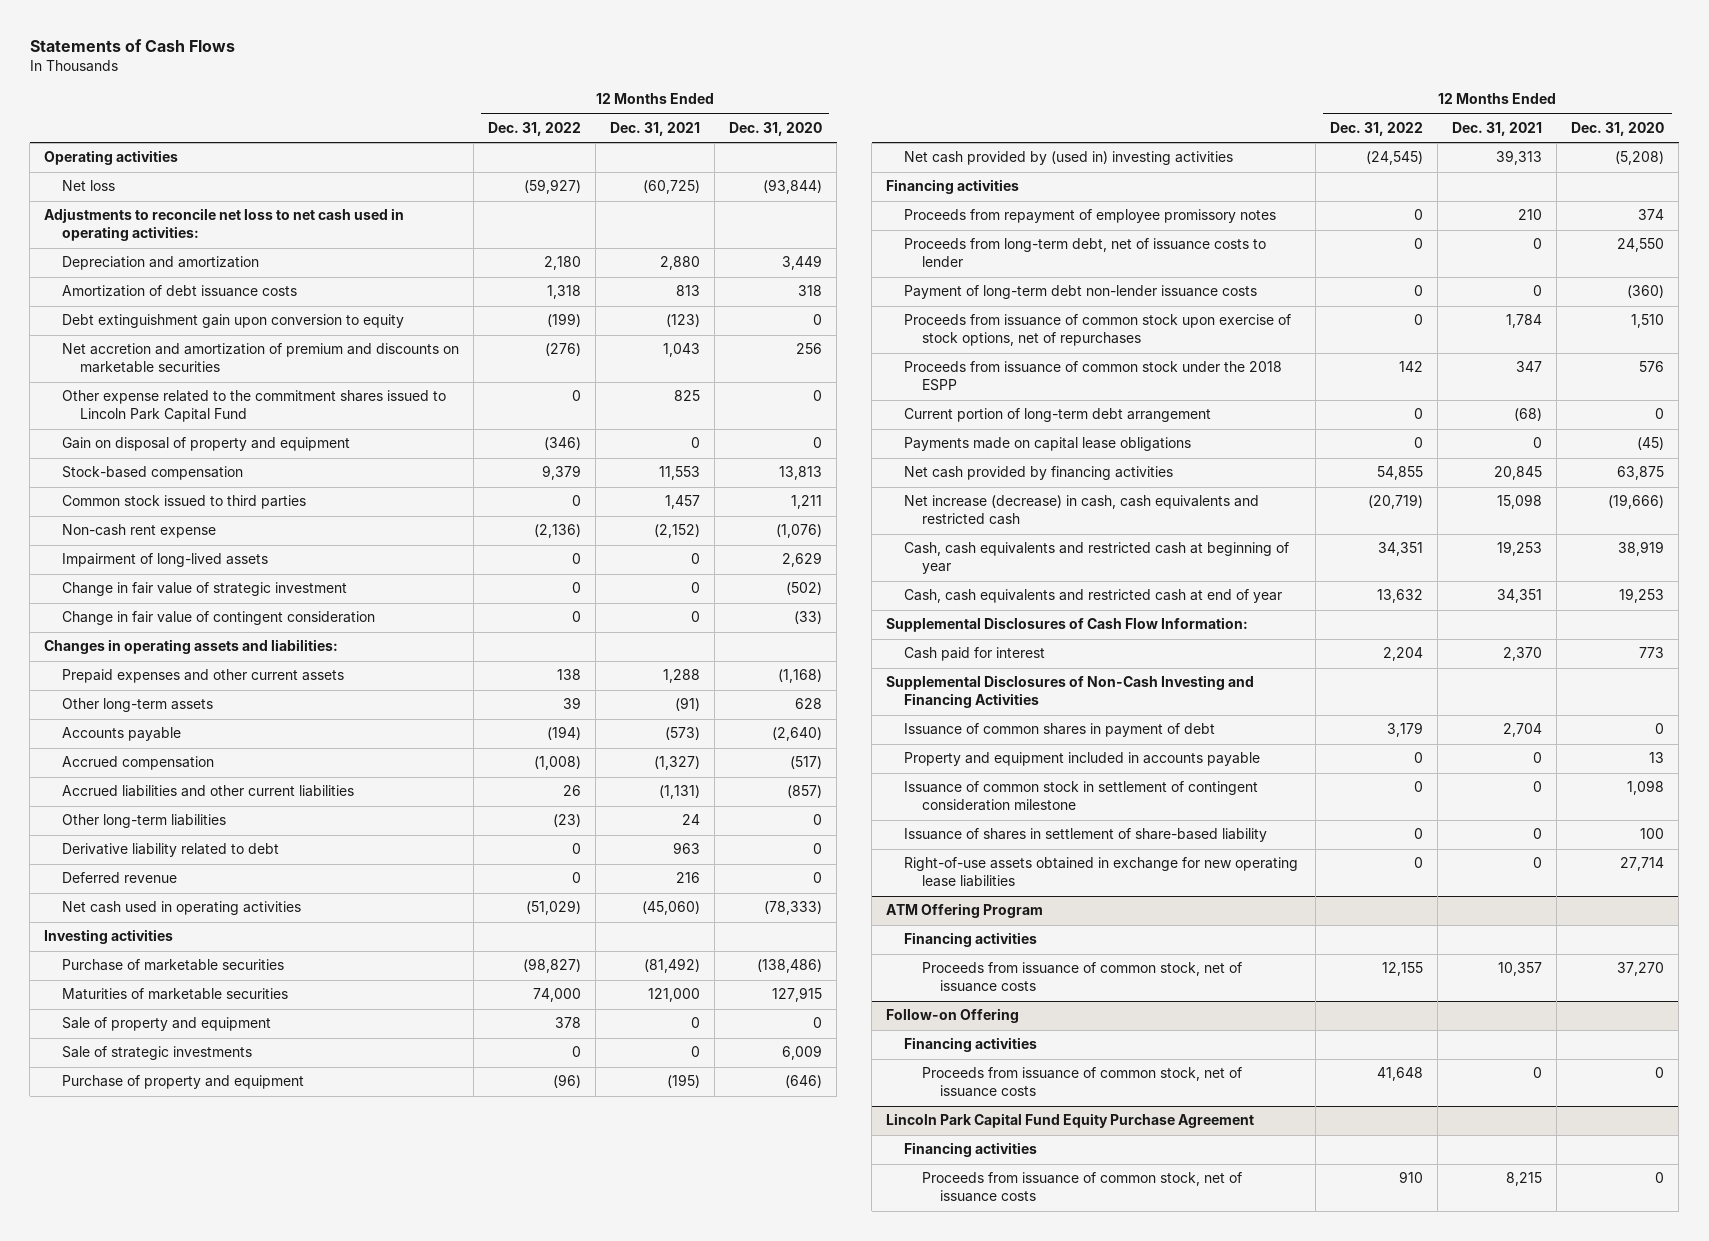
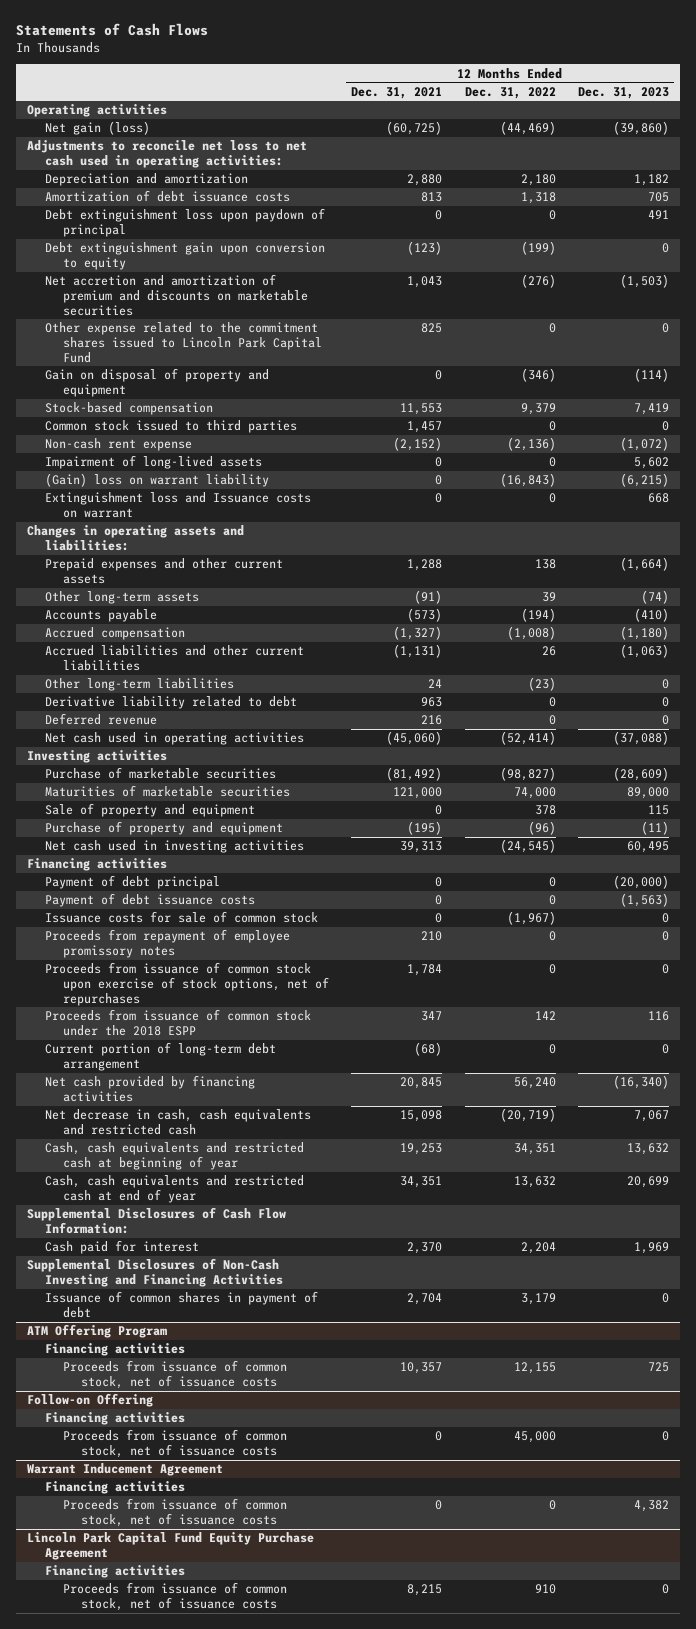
[729,121,823,136] Dec. 31, 2020 -> none
none -> [577,86,669,99] Dec. 31, 2023
[62,180,116,192] Net loss -> [45,121,151,136] Net gain (loss)
[524,179,582,195] (59,927) -> [499,121,556,136] (44,469)
none -> [45,208,326,238] Debt extinguishment loss upon paydown of principal
[62,582,348,597] Change in fair value of strategic investment -> none
[62,611,376,626] Change in fair value of contingent consideration -> none
none -> [45,473,270,488] (Gain) loss on warrant liability
none -> [45,492,312,519] Extinguishment loss and Issuance costs on warrant
[526,900,582,916] (51,029) -> [499,731,556,746] (52,414)
[62,1046,253,1061] Sale of strategic investments -> none
[904,151,1234,166] Net cash provided by (used in) investing activities -> [45,840,305,854] Net cash used in investing activities
none -> [45,875,221,890] Payment of debt principal
none -> [45,893,256,908] Payment of debt issuance costs
none -> [45,911,319,924] Issuance costs for sale of common stock
[904,238,1267,268] Proceeds from long-term debt, net of issuance costs to lender -> none
[904,285,1258,300] Payment of long-term debt non-lender issuance costs -> none
[904,437,1192,452] Payments made on capital lease obligations -> none
[1377,466,1424,481] 54,855 -> [513,1077,556,1090] 56,240
[904,495,1260,526] Net increase (decrease) in cash, cash equivalents and restricted cash -> [45,1109,312,1136] Net decrease in cash, cash equivalents and restricted cash
[904,752,1261,767] Property and equipment included in accounts payable -> none
[904,781,1259,812] Issuance of common stock in settlement of contingent consideration milestone -> none
[904,828,1268,843] Issuance of shares in settlement of share-based liability -> none
[904,857,1299,888] Right-of-use assets obtained in exchange for new operating lease liabilities -> none
[1377,1067,1424,1082] 41,648 -> [513,1431,556,1444] 45,000
none -> [27,1463,224,1477] Warrant Inducement Agreement
none -> [45,1481,186,1495] Financing activities
none -> [63,1498,288,1528] Proceeds from issuance of common stock, net of issuance costs

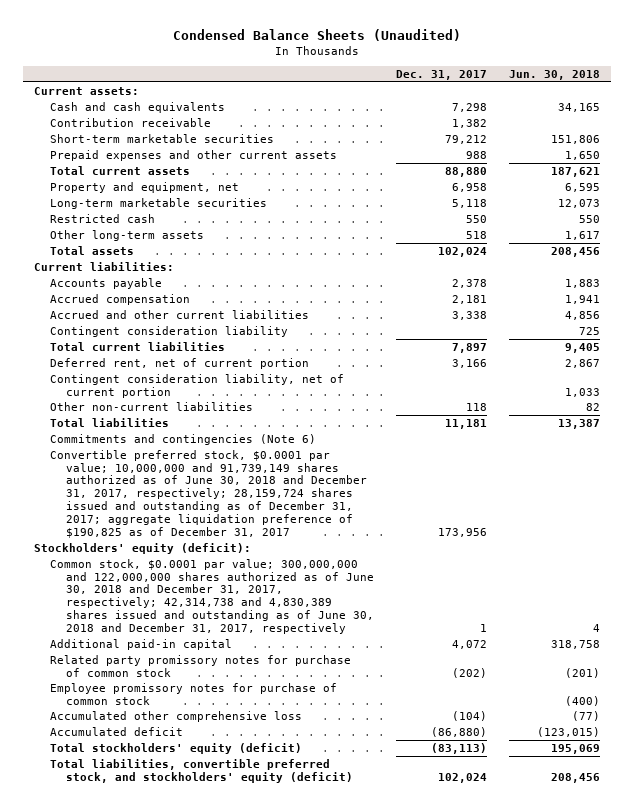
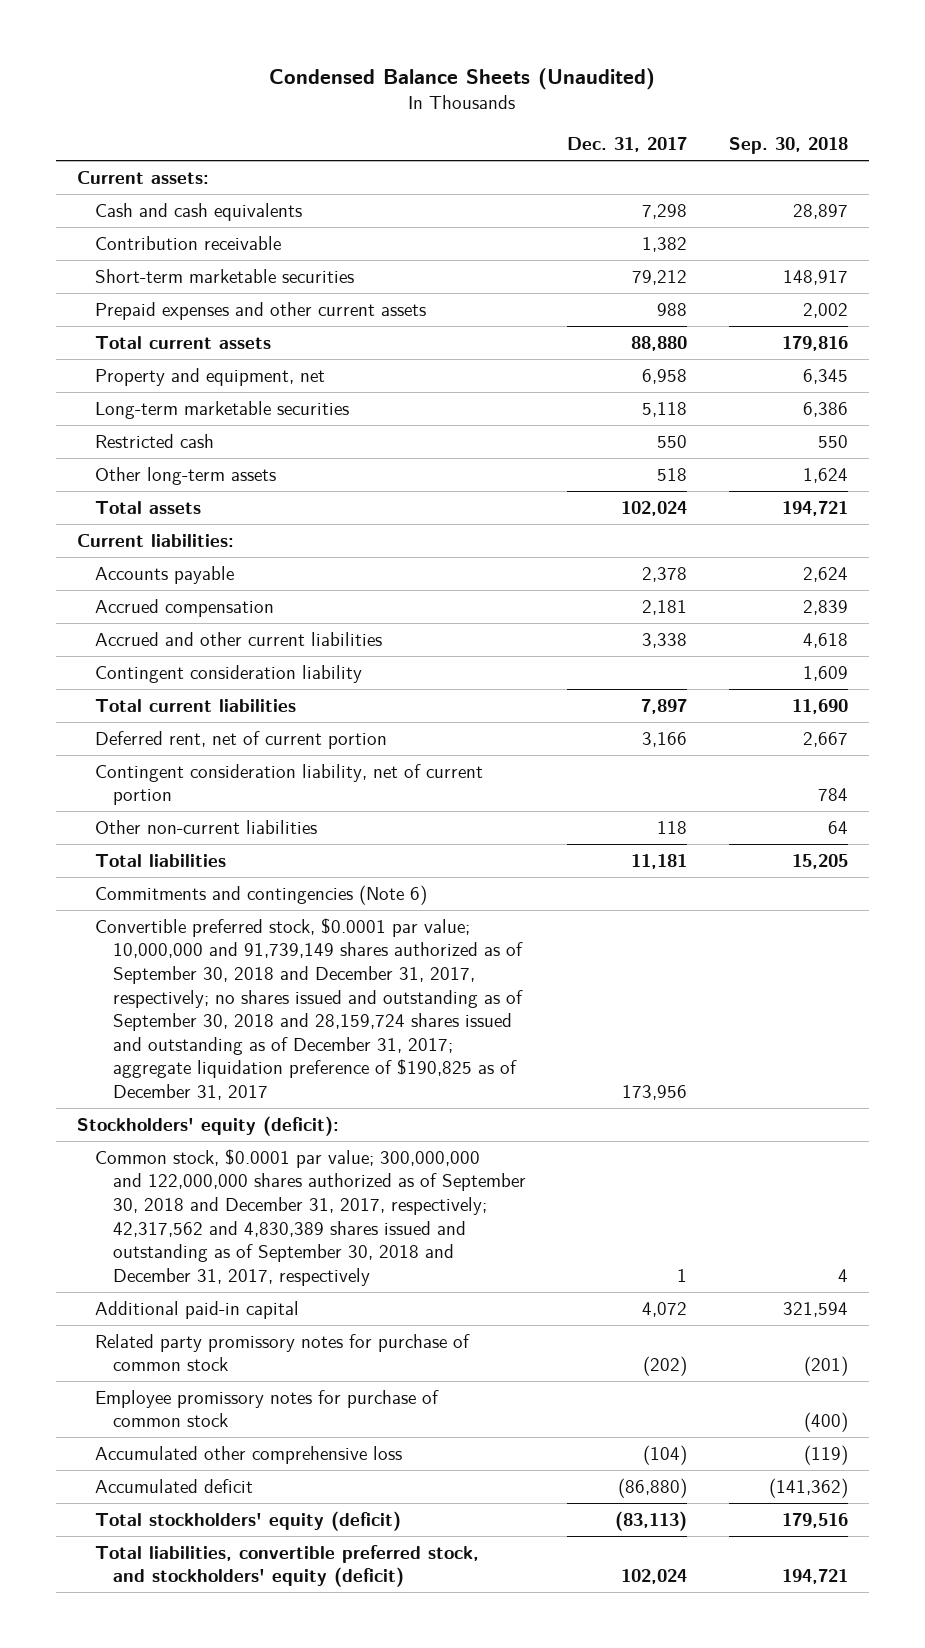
[509,70,601,81] Jun. 30, 2018 -> none
none -> [729,137,849,155] Sep. 30, 2018
[50,449,368,538] Convertible preferred stock, $0.0001 par value; 10,000,000 and 91,739,149 shares authorized as of June 30, 2018 and December 31, 2017, respectively; 28,159,724 shares issued and outstanding as of December 31, 2017; aggregate liquidation preference of $190,825 as of December 31, 2017 -> [94,917,523,1100] Convertible preferred stock, $0.0001 par value; 10,000,000 and 91,739,149 shares authorized as of September 30, 2018 and December 31, 2017, respectively; no shares issued and outstanding as of September 30, 2018 and 28,159,724 shares issued and outstanding as of December 31, 2017; aggregate liquidation preference of $190,825 as of December 31, 2017
[50,558,375,634] Common stock, $0.0001 par value; 300,000,000 and 122,000,000 shares authorized as of June 30, 2018 and December 31, 2017, respectively; 42,314,738 and 4,830,389 shares issued and outstanding as of June 30, 2018 and December 31, 2017, respectively -> [94,1148,526,1286] Common stock, $0.0001 par value; 300,000,000 and 122,000,000 shares authorized as of September 30, 2018 and December 31, 2017, respectively; 42,317,562 and 4,830,389 shares issued and outstanding as of September 30, 2018 and December 31, 2017, respectively

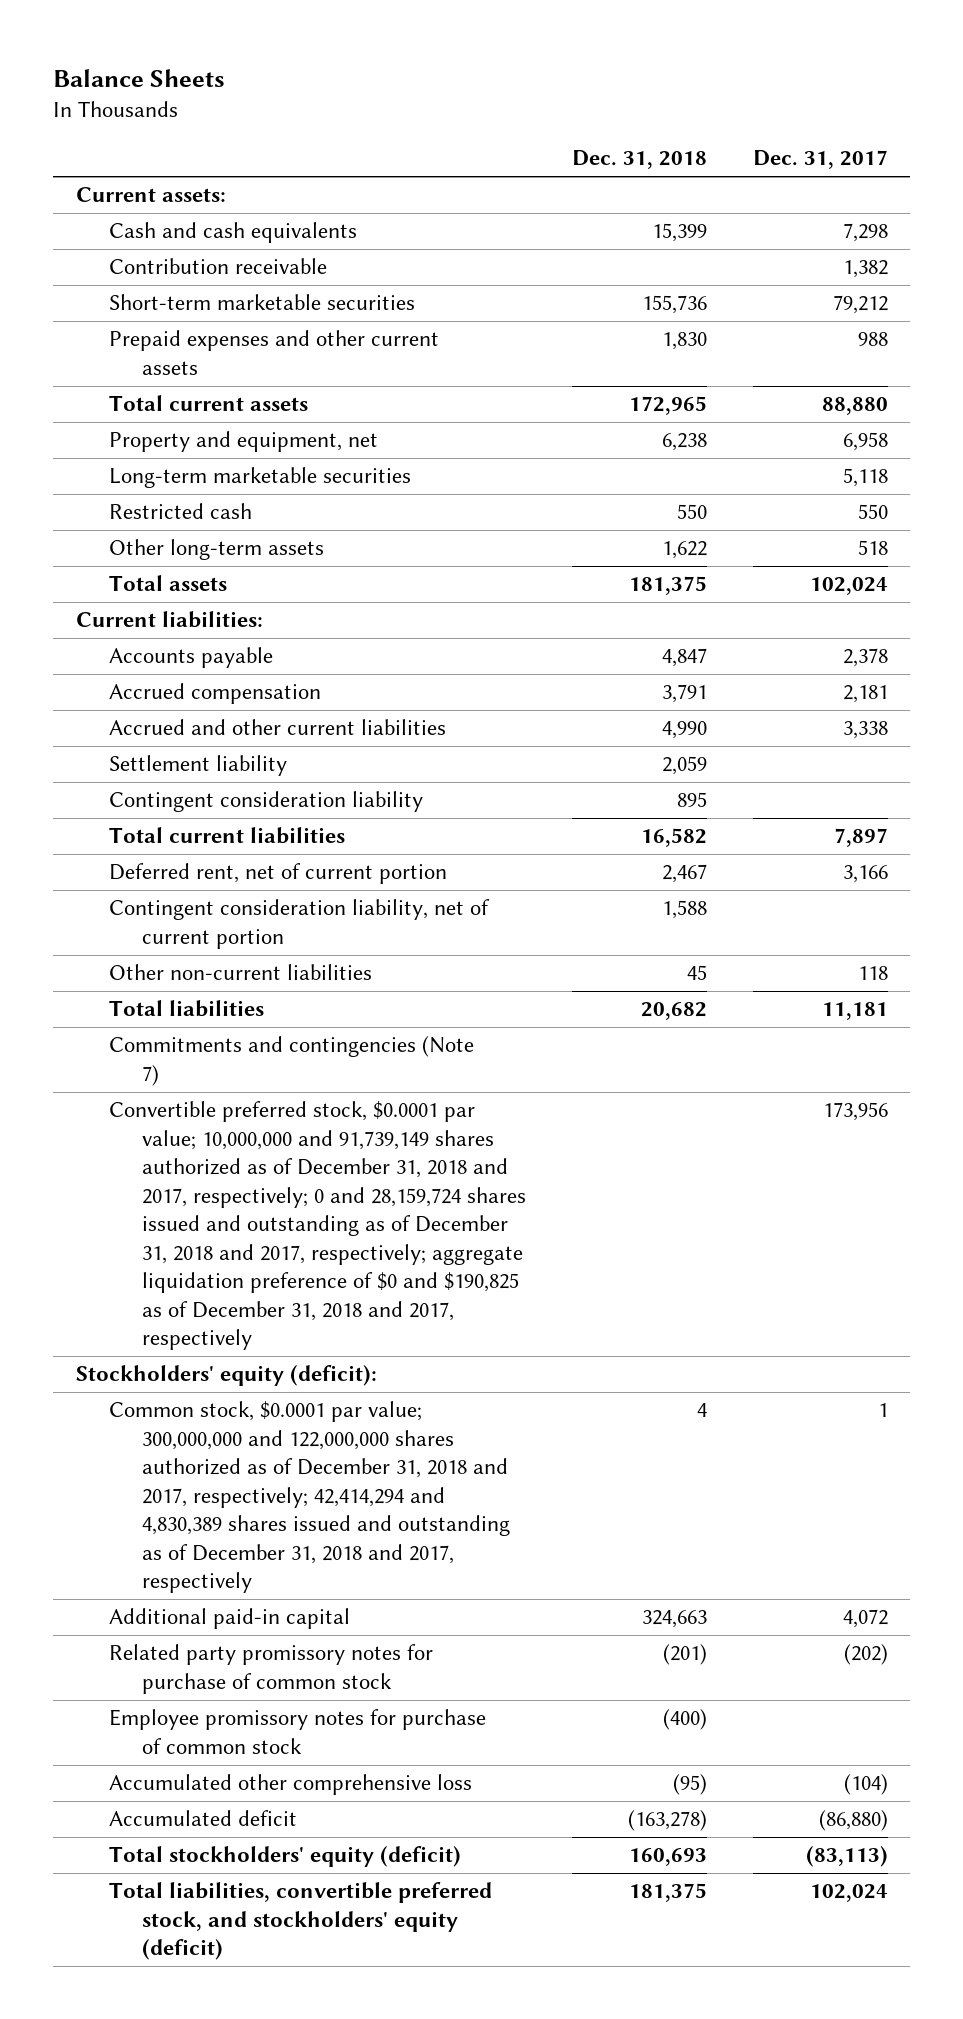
[269,68,656,91] Condensed Balance Sheets (Unaudited) -> [52,69,225,88] Balance Sheets
[729,137,849,155] Sep. 30, 2018 -> none
none -> [571,150,707,170] Dec. 31, 2018
none -> [108,755,287,777] Settlement liability
[94,884,427,905] Commitments and contingencies (Note 6) -> [108,1036,474,1086] Commitments and contingencies (Note 7)
[94,917,523,1100] Convertible preferred stock, $0.0001 par value; 10,000,000 and 91,739,149 shares authorized as of September 30, 2018 and December 31, 2017, respectively; no shares issued and outstanding as of September 30, 2018 and 28,159,724 shares issued and outstanding as of December 31, 2017; aggregate liquidation preference of $190,825 as of December 31, 2017 -> [108,1101,527,1351] Convertible preferred stock, $0.0001 par value; 10,000,000 and 91,739,149 shares authorized as of December 31, 2018 and 2017, respectively; 0 and 28,159,724 shares issued and outstanding as of December 31, 2018 and 2017, respectively; aggregate liquidation preference of $0 and $190,825 as of December 31, 2018 and 2017, respectively
[94,1148,526,1286] Common stock, $0.0001 par value; 300,000,000 and 122,000,000 shares authorized as of September 30, 2018 and December 31, 2017, respectively; 42,317,562 and 4,830,389 shares issued and outstanding as of September 30, 2018 and December 31, 2017, respectively -> [108,1401,511,1594] Common stock, $0.0001 par value; 300,000,000 and 122,000,000 shares authorized as of December 31, 2018 and 2017, respectively; 42,414,294 and 4,830,389 shares issued and outstanding as of December 31, 2018 and 2017, respectively

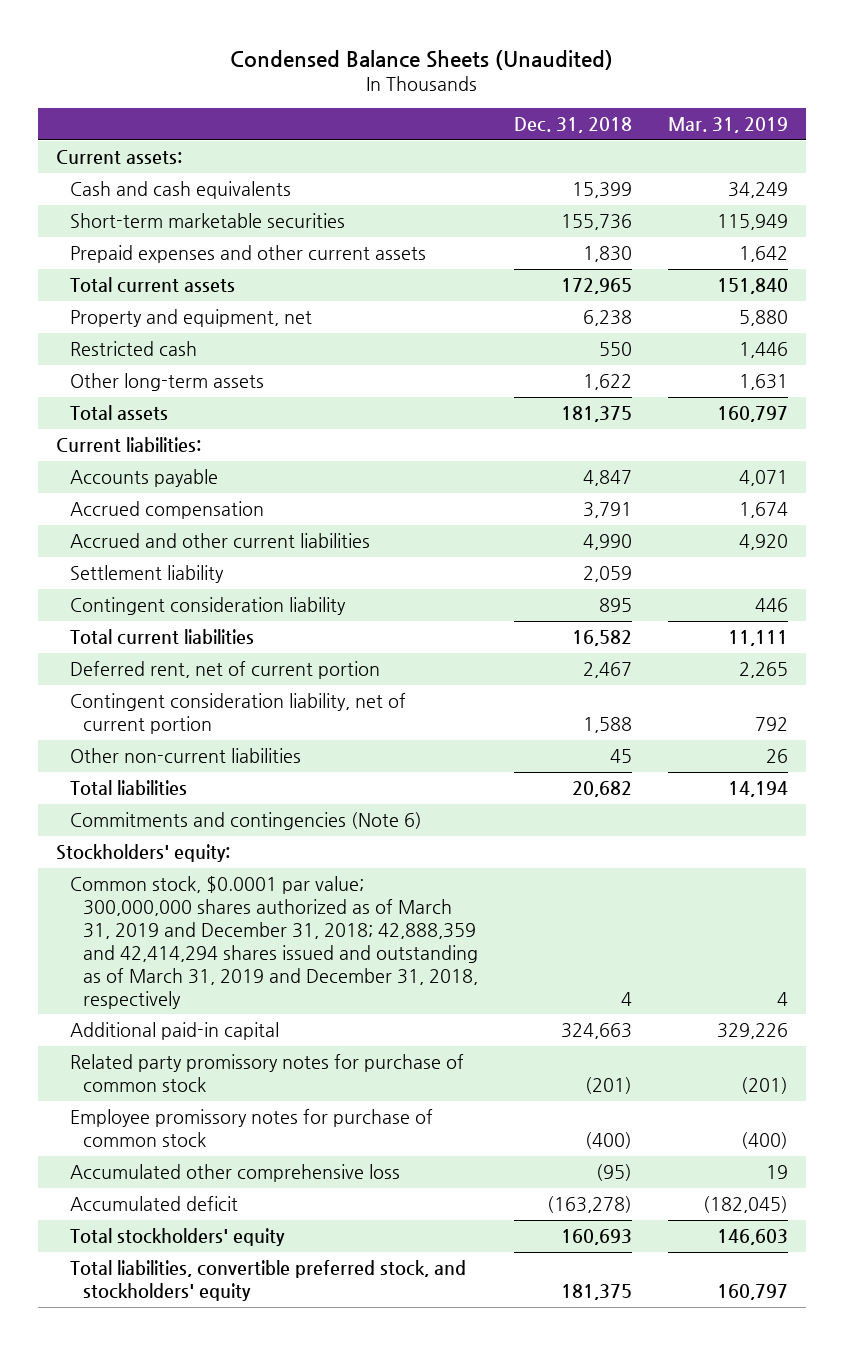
[52,69,225,88] Balance Sheets -> [229,49,613,70] Condensed Balance Sheets (Unaudited)
[752,150,888,170] Dec. 31, 2017 -> none
none -> [667,116,788,133] Mar. 31, 2019
[108,258,327,275] Contribution receivable -> none
[108,467,411,489] Long-term marketable securities -> none
[108,1101,527,1351] Convertible preferred stock, $0.0001 par value; 10,000,000 and 91,739,149 shares authorized as of December 31, 2018 and 2017, respectively; 0 and 28,159,724 shares issued and outstanding as of December 31, 2018 and 2017, respectively; aggregate liquidation preference of $0 and $190,825 as of December 31, 2018 and 2017, respectively -> none
[108,1036,474,1086] Commitments and contingencies (Note 7) -> [69,812,422,831] Commitments and contingencies (Note 6)
[75,1365,377,1387] Stockholders' equity (deficit): -> [56,844,231,863] Stockholders' equity:
[108,1401,511,1594] Common stock, $0.0001 par value; 300,000,000 and 122,000,000 shares authorized as of December 31, 2018 and 2017, respectively; 42,414,294 and 4,830,389 shares issued and outstanding as of December 31, 2018 and 2017, respectively -> [69,876,478,1009] Common stock, $0.0001 par value; 300,000,000 shares authorized as of March 31, 2019 and December 31, 2018; 42,888,359 and 42,414,294 shares issued and outstanding as of March 31, 2019 and December 31, 2018, respectively
[108,1846,461,1868] Total stockholders' equity (deficit) -> [69,1228,285,1247] Total stockholders' equity
[108,1882,492,1961] Total liabilities, convertible preferred stock, and stockholders' equity (deficit) -> [69,1260,466,1302] Total liabilities, convertible preferred stock, and stockholders' equity

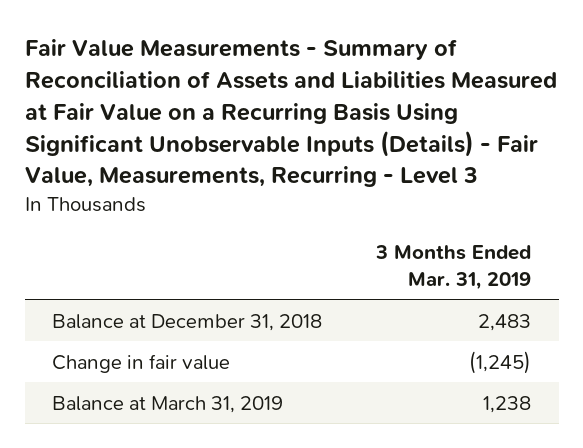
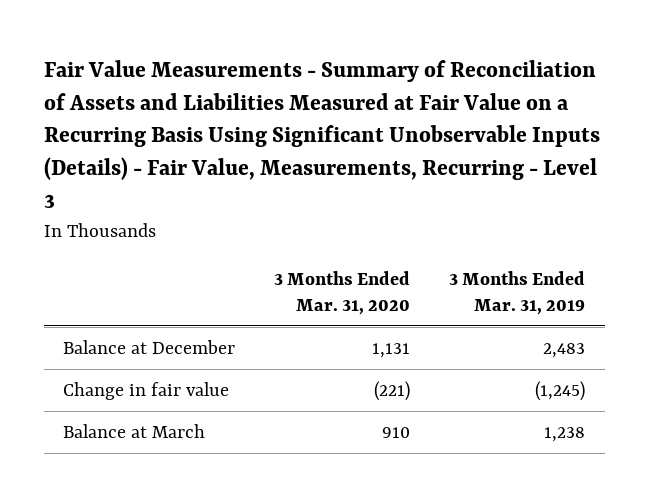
none -> [274,270,411,315] 3 Months Ended Mar. 31, 2020
[51,313,322,331] Balance at December 31, 2018 -> [63,339,236,354] Balance at December
[51,395,283,413] Balance at March 31, 2019 -> [63,423,206,438] Balance at March

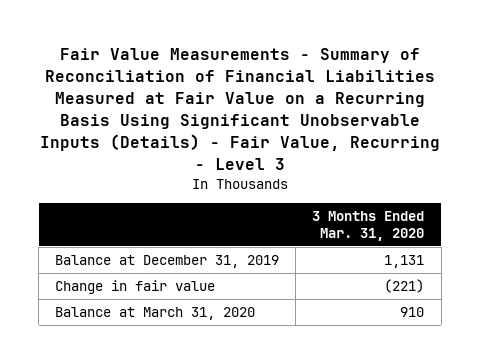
[43,59,600,209] Fair Value Measurements - Summary of Reconciliation of Assets and Liabilities Measured at Fair Value on a Recurring Basis Using Significant Unobservable Inputs (Details) - Fair Value, Measurements, Recurring - Level 3 -> [39,48,440,171] Fair Value Measurements - Summary of Reconciliation of Financial Liabilities Measured at Fair Value on a Recurring Basis Using Significant Unobservable Inputs (Details) - Fair Value, Recurring - Level 3
[449,270,586,315] 3 Months Ended Mar. 31, 2019 -> none
[63,339,236,354] Balance at December -> [55,255,280,269] Balance at December 31, 2019
[63,423,206,438] Balance at March -> [55,307,256,321] Balance at March 31, 2020

